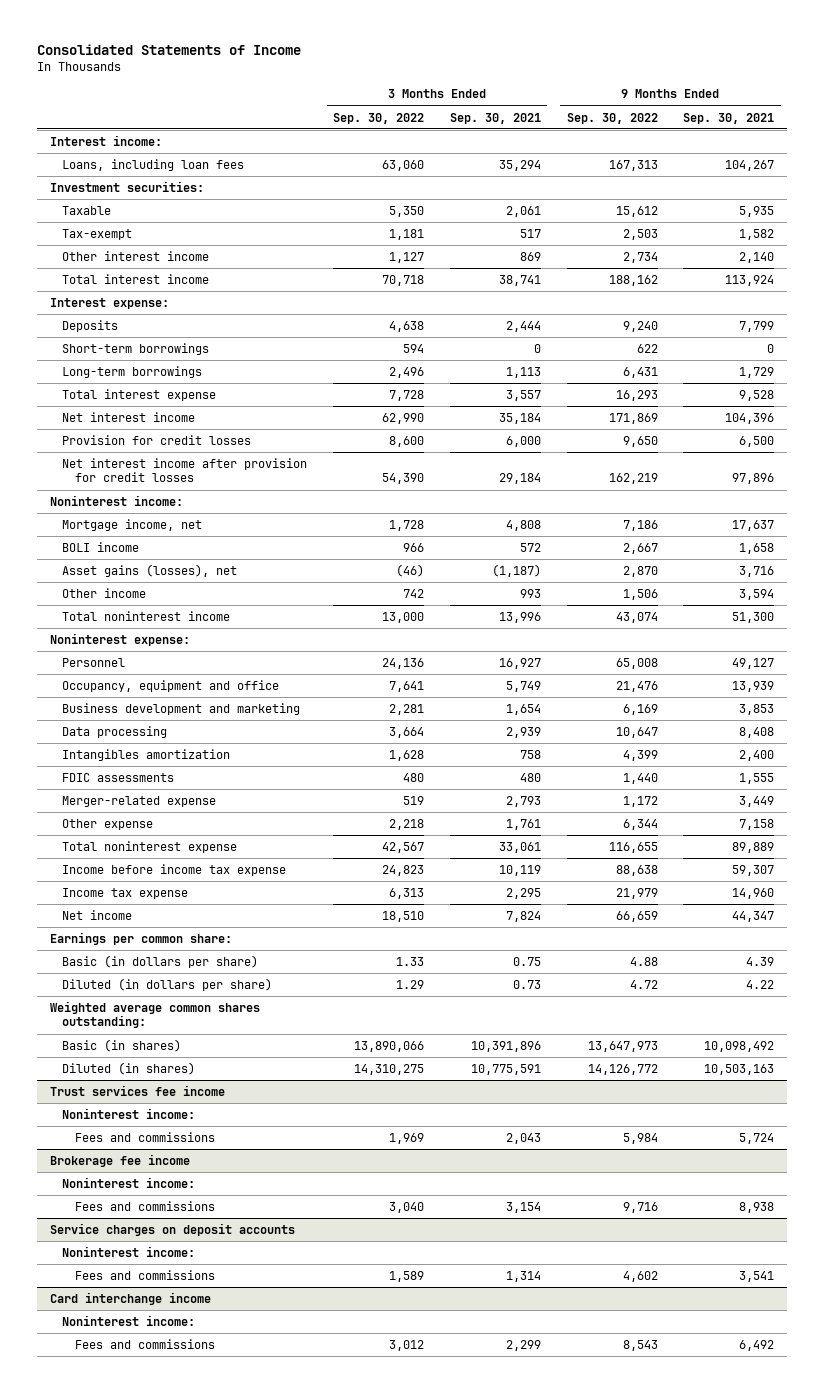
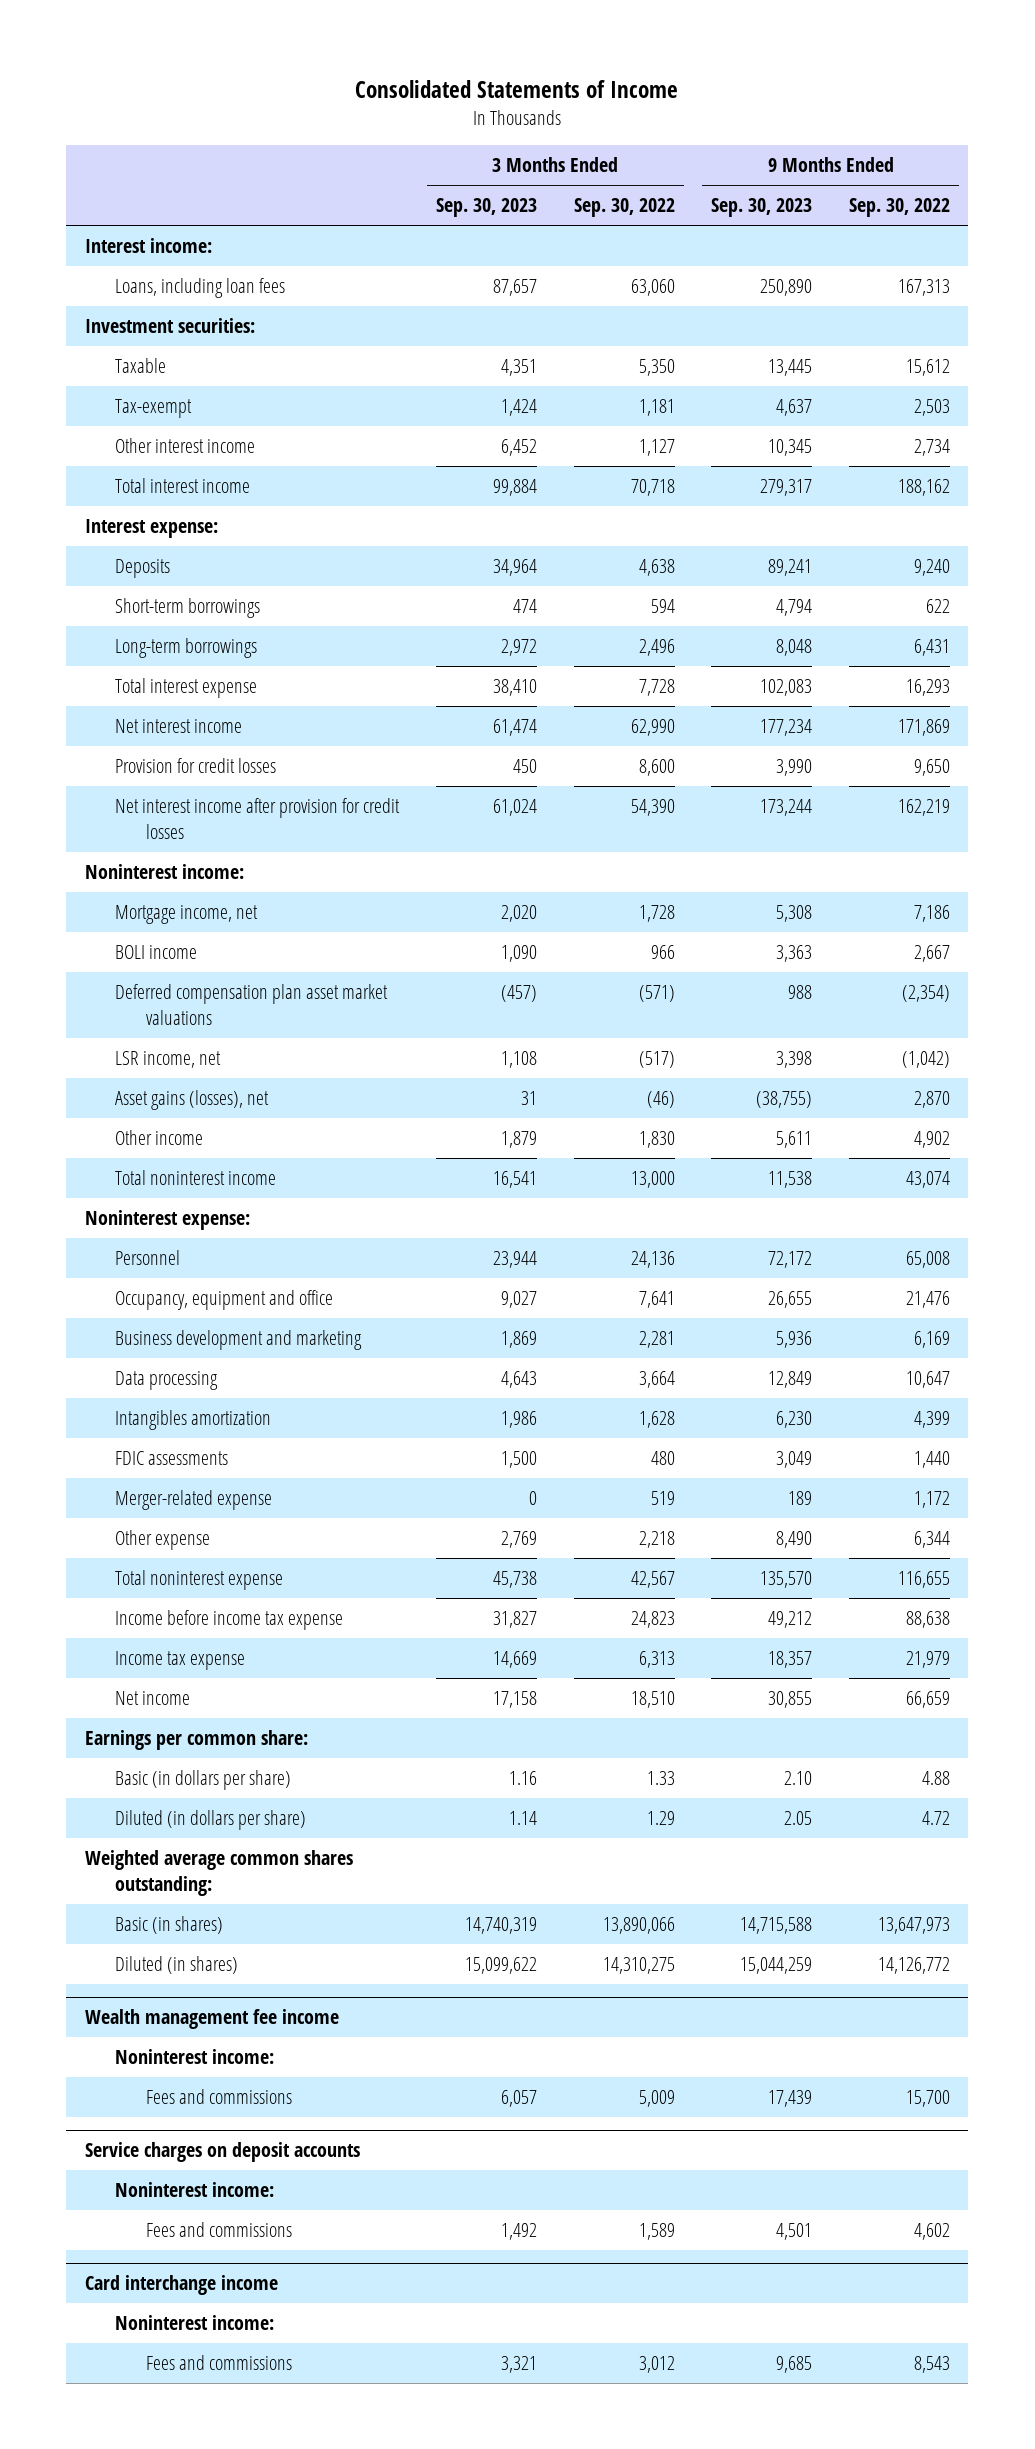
[449,112,541,124] Sep. 30, 2021 -> none
[683,112,775,124] Sep. 30, 2021 -> none
none -> [436,198,538,218] Sep. 30, 2023
none -> [711,198,813,218] Sep. 30, 2023
none -> [115,984,389,1026] Deferred compensation plan asset market valuations
none -> [115,1051,222,1069] LSR income, net
[403,588,425,598] 742 -> [638,1131,675,1149] 1,830
[622,588,658,600] 1,506 -> [914,1131,951,1149] 4,902
[49,1084,225,1096] Trust services fee income -> none
[62,1107,196,1119] Noninterest income: -> none
[75,1131,216,1142] Fees and commissions -> none
[49,1153,190,1167] Brokerage fee income -> none
none -> [84,2009,339,2030] Wealth management fee income
[389,1201,425,1213] 3,040 -> [638,2090,675,2108] 5,009
[622,1201,658,1213] 9,716 -> [906,2090,951,2108] 15,700

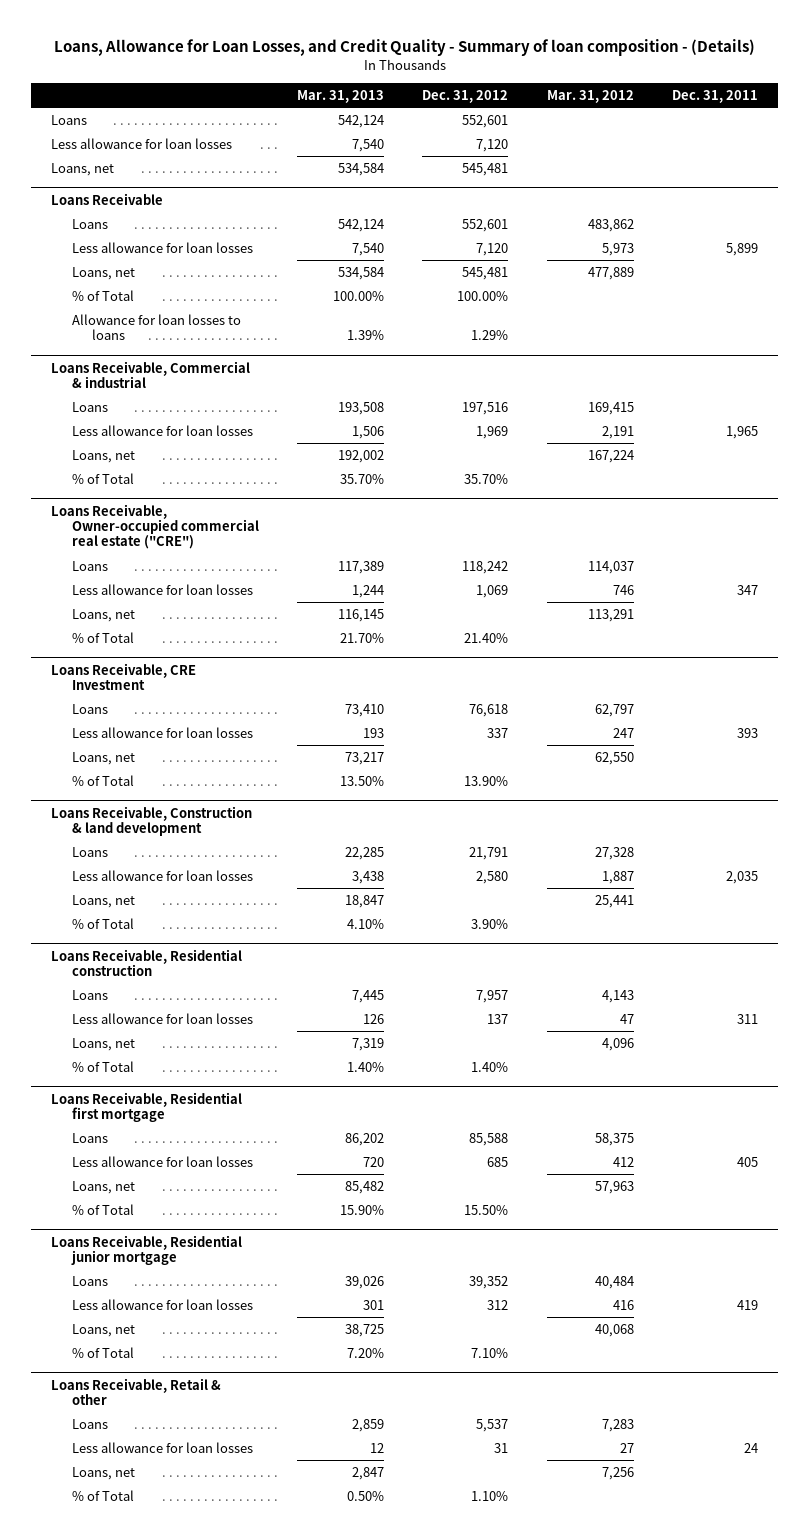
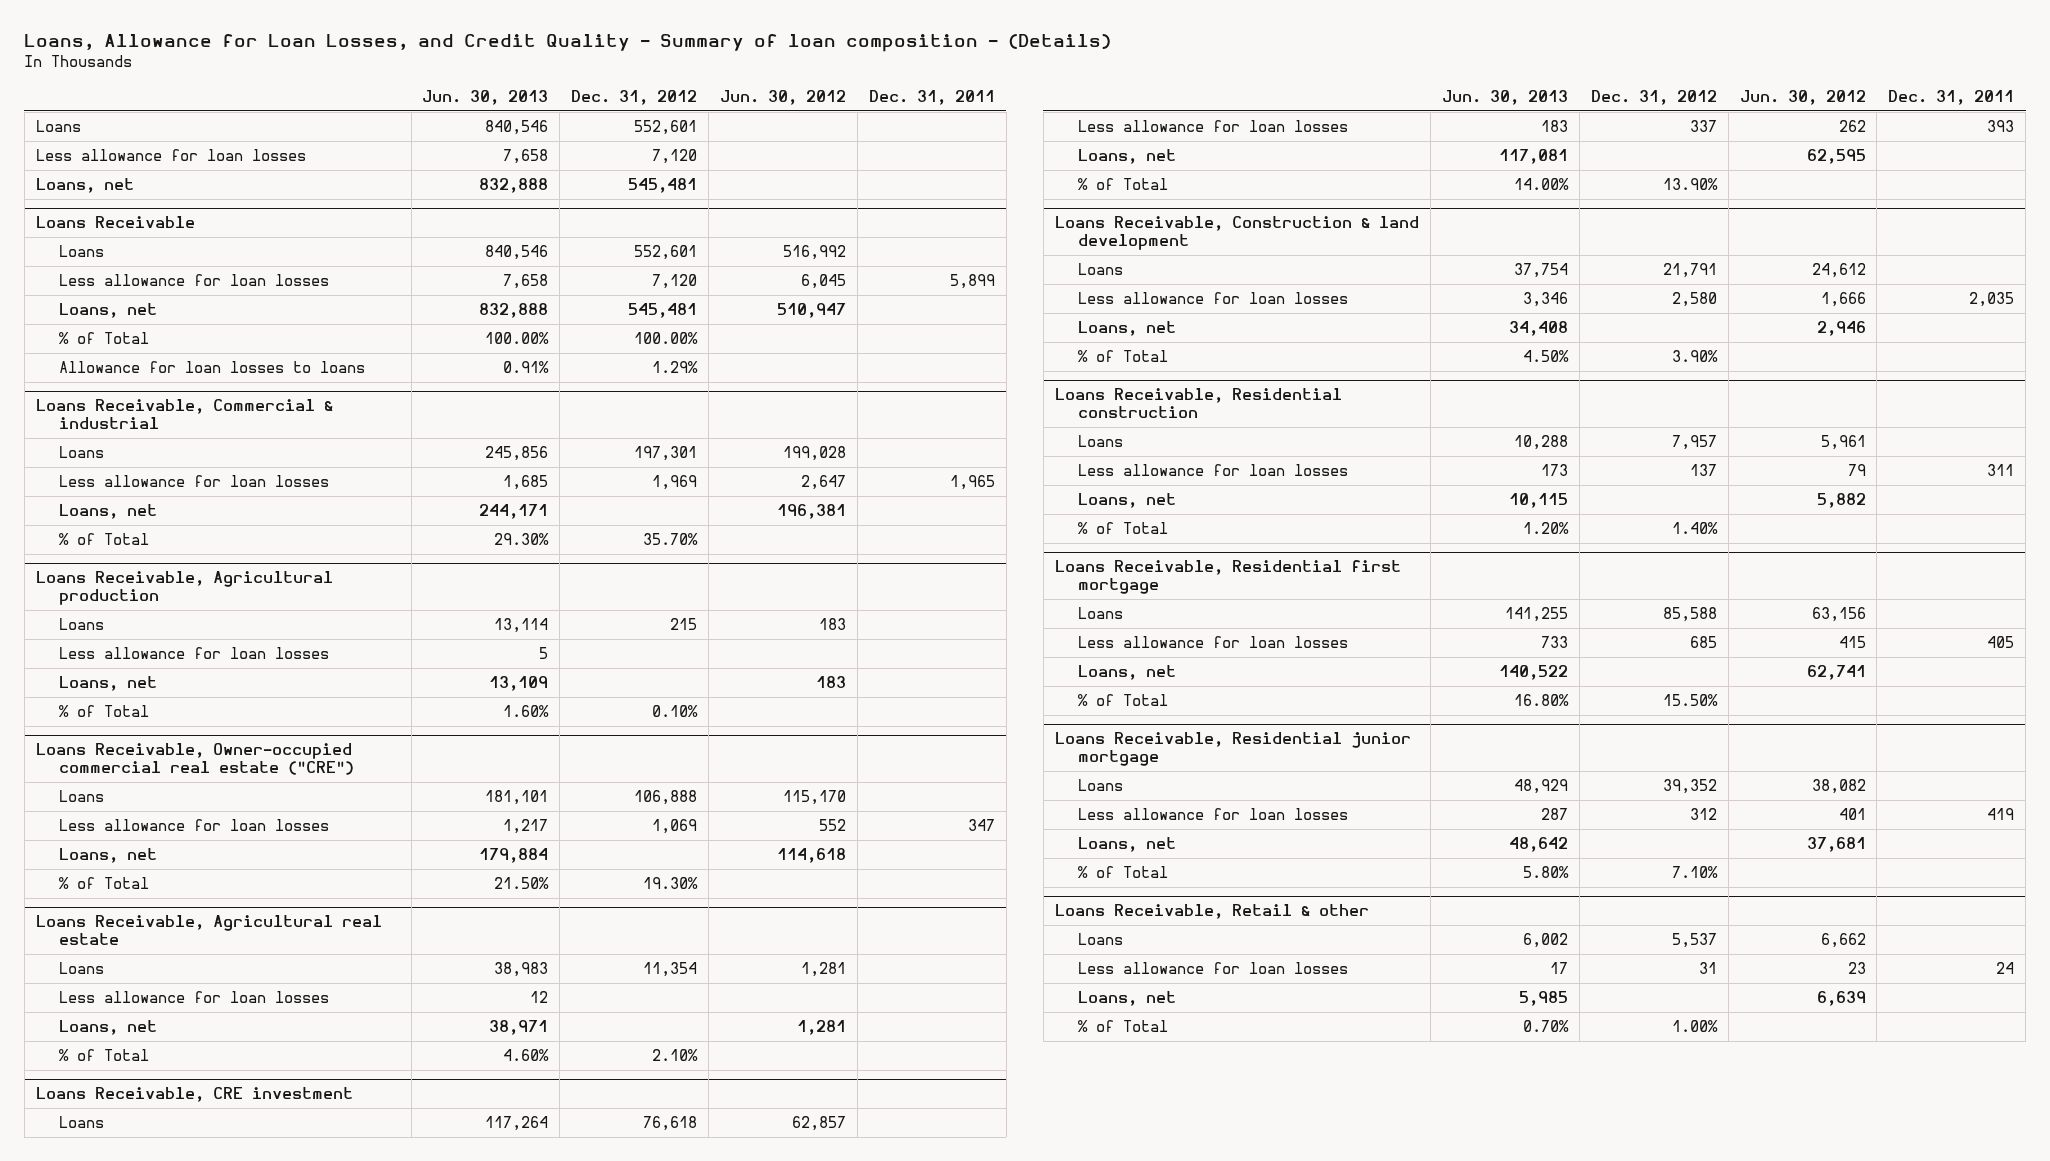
[296,89,384,103] Mar. 31, 2013 -> none
[546,89,634,103] Mar. 31, 2012 -> none
none -> [422,89,549,105] Jun. 30, 2013
none -> [720,89,847,105] Jun. 30, 2012
[462,401,509,415] 197,516 -> [634,446,698,462] 197,301
none -> [35,571,333,606] Loans Receivable, Agricultural production
none -> [58,618,104,631] Loans
none -> [58,647,329,660] Less allowance for loan losses
none -> [58,676,157,692] Loans, net
none -> [58,705,149,718] % of Total
[462,560,509,574] 118,242 -> [634,790,698,806] 106,888
[464,632,509,643] 21.40% -> [643,877,699,890] 19.30%
none -> [35,915,382,946] Loans Receivable, Agricultural real estate
none -> [58,962,104,975] Loans
none -> [58,991,329,1004] Less allowance for loan losses
none -> [58,1020,157,1036] Loans, net
none -> [58,1049,149,1062] % of Total
[50,662,196,691] Loans Receivable, CRE Investment -> [35,1087,353,1103] Loans Receivable, CRE investment
[471,1490,509,1501] 1.10% -> [1671,1020,1718,1033] 1.00%

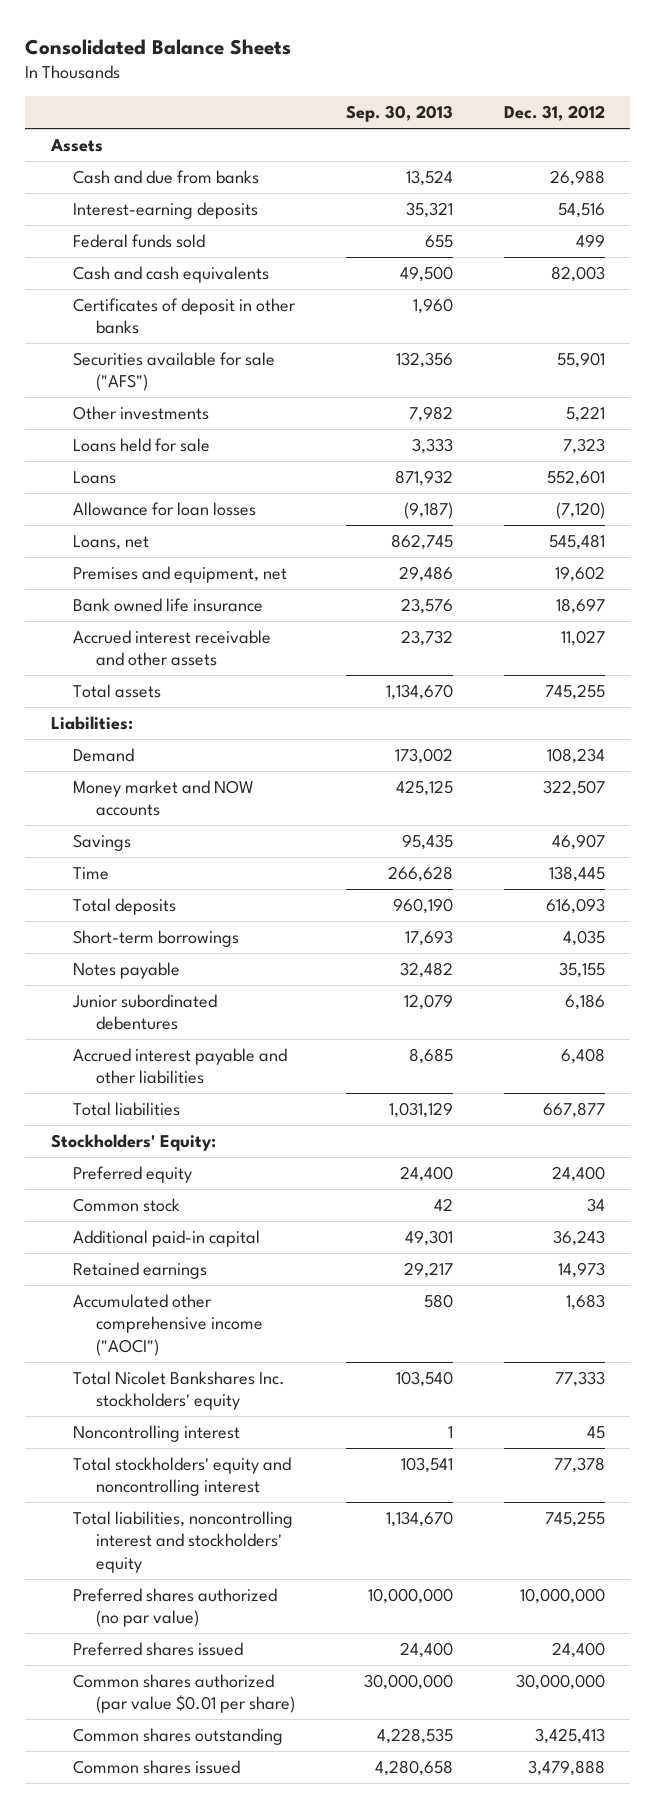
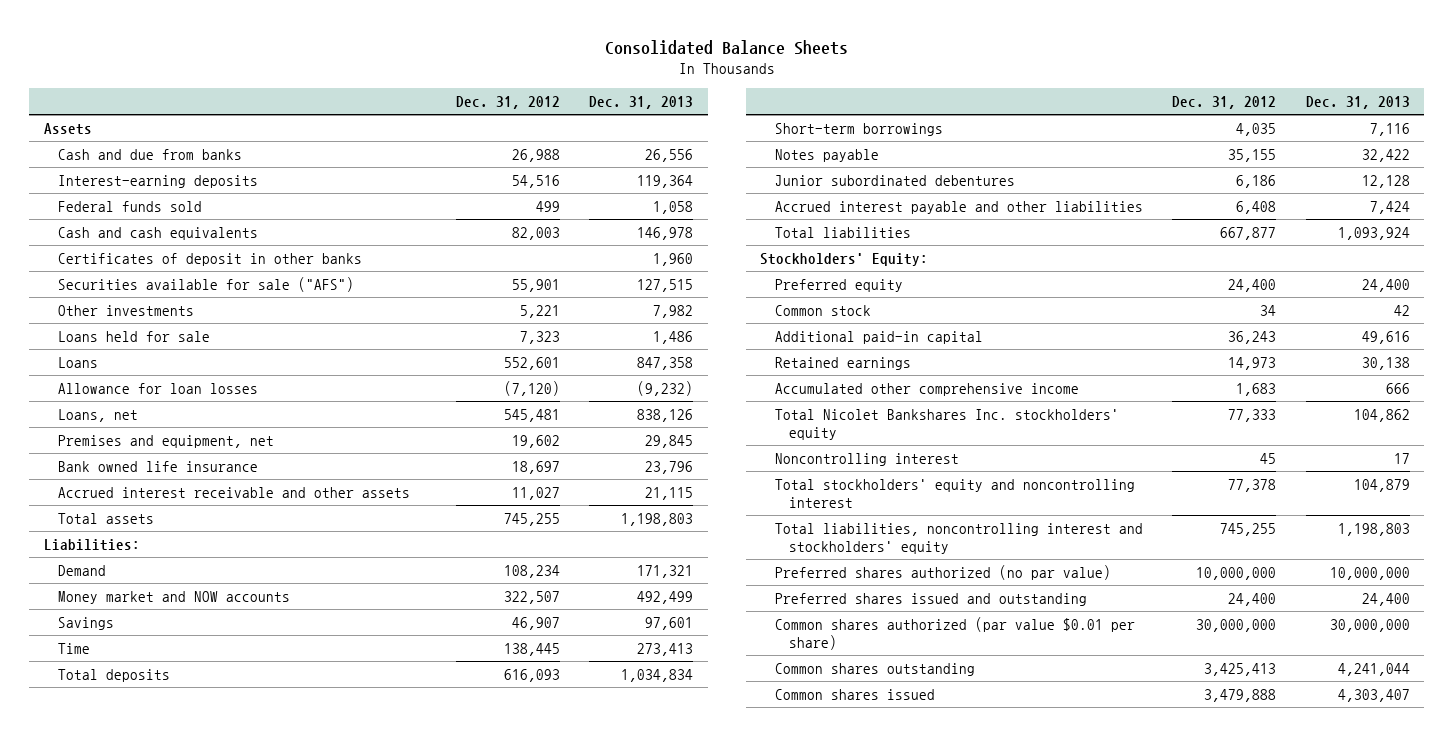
[346,105,454,123] Sep. 30, 2013 -> none
none -> [589,96,694,110] Dec. 31, 2013
[73,1294,263,1356] Accumulated other comprehensive income ("AOCI") -> [774,382,1079,396] Accumulated other comprehensive income
[73,1642,244,1657] Preferred shares issued -> [774,592,1087,606] Preferred shares issued and outstanding

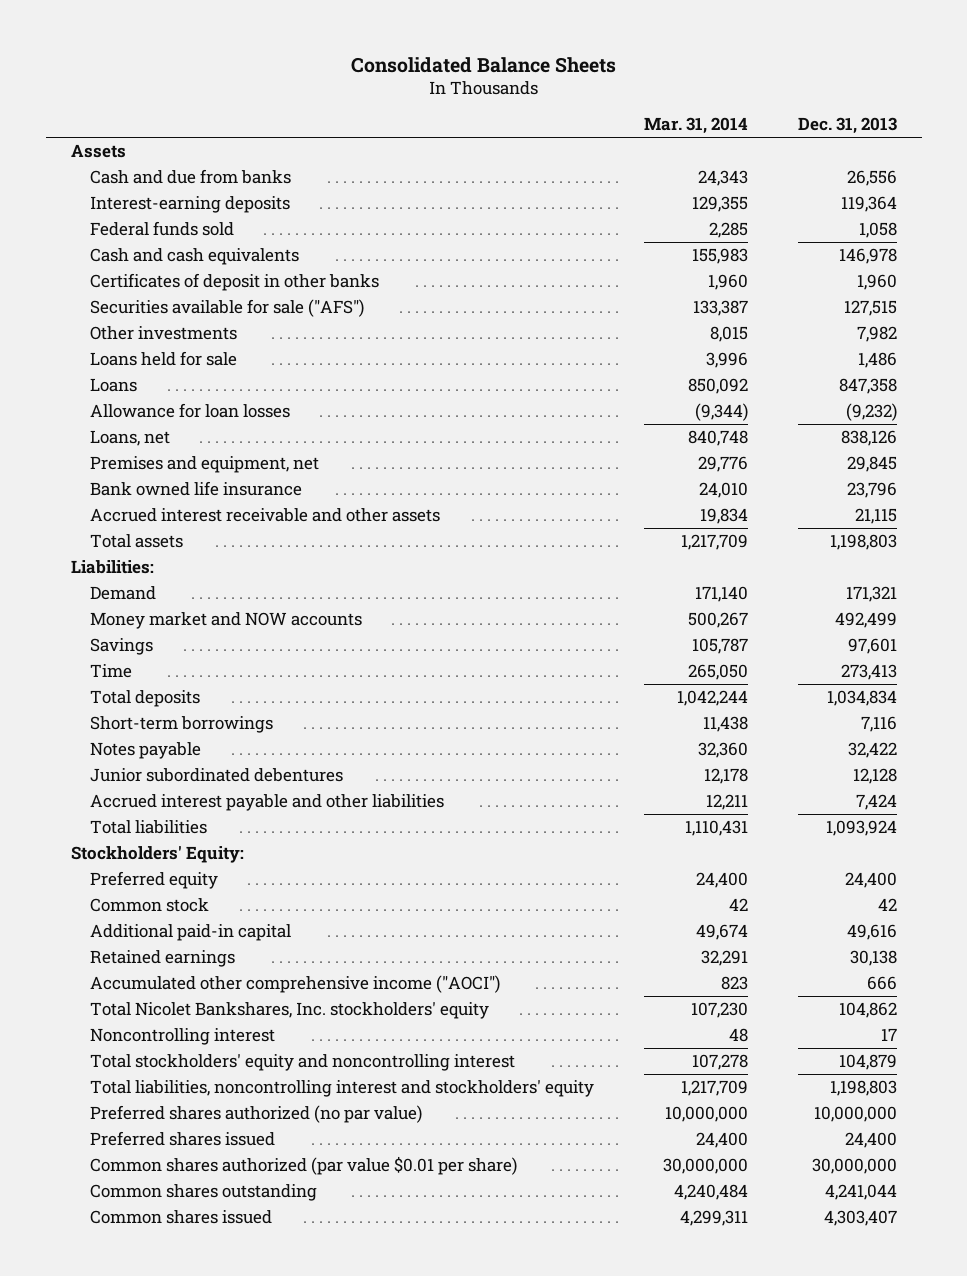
[455,96,560,110] Dec. 31, 2012 -> none
none -> [643,117,748,135] Mar. 31, 2014
[774,382,1079,396] Accumulated other comprehensive income -> [89,975,500,994] Accumulated other comprehensive income ("AOCI")
[774,408,1119,441] Total Nicolet Bankshares Inc. stockholders' equity -> [89,1002,489,1020] Total Nicolet Bankshares, Inc. stockholders' equity
[774,592,1087,606] Preferred shares issued and outstanding -> [89,1131,275,1147] Preferred shares issued

